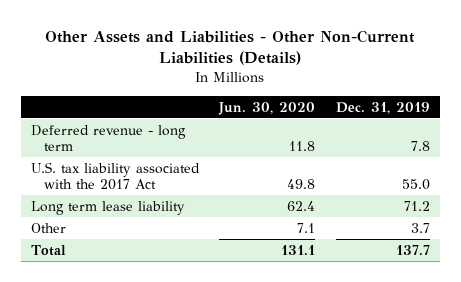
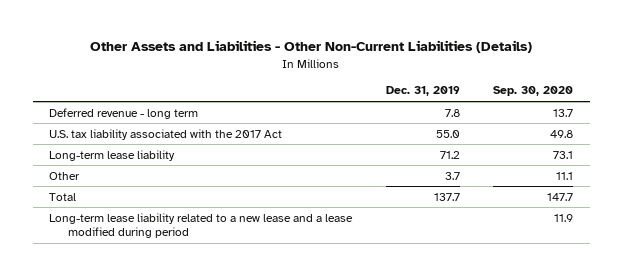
[218,101,316,115] Jun. 30, 2020 -> none
none -> [493,86,574,97] Sep. 30, 2020
[30,200,185,215] Long term lease liability -> [49,149,176,161] Long-term lease liability
none -> [49,212,354,238] Long-term lease liability related to a new lease and a lease modified during period

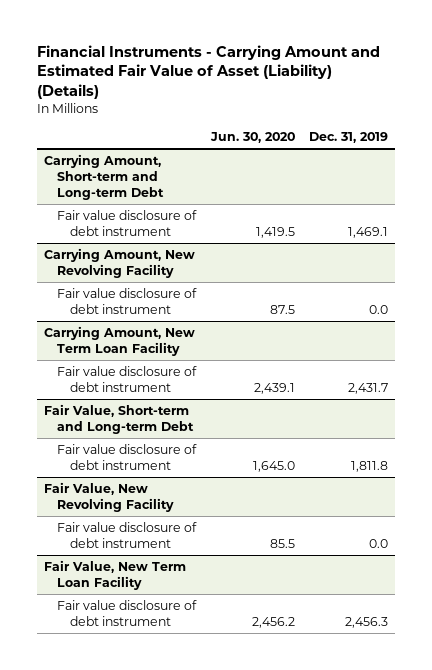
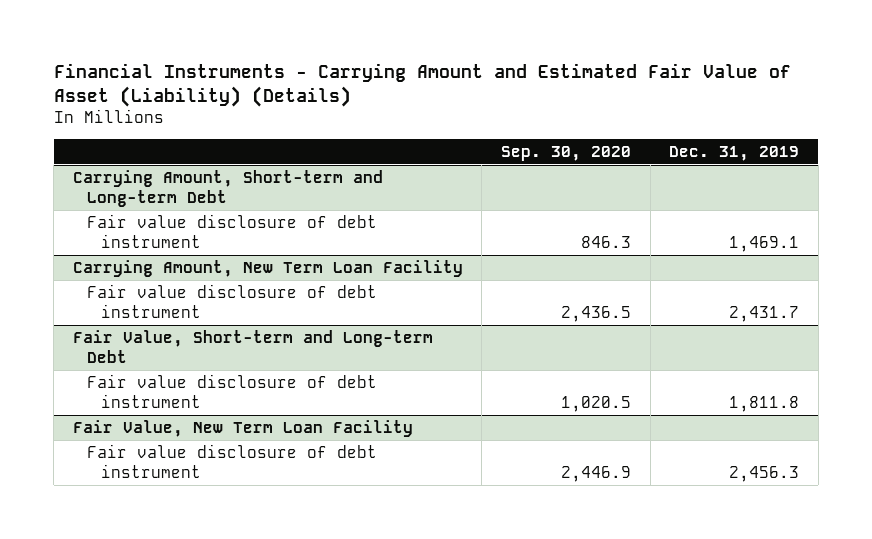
[209,132,295,144] Jun. 30, 2020 -> none
none -> [500,145,631,161] Sep. 30, 2020
[44,247,196,278] Carrying Amount, New Revolving Facility -> none
[57,287,198,314] Fair value disclosure of debt instrument -> none
[44,481,175,512] Fair Value, New Revolving Facility -> none
[57,521,198,548] Fair value disclosure of debt instrument -> none

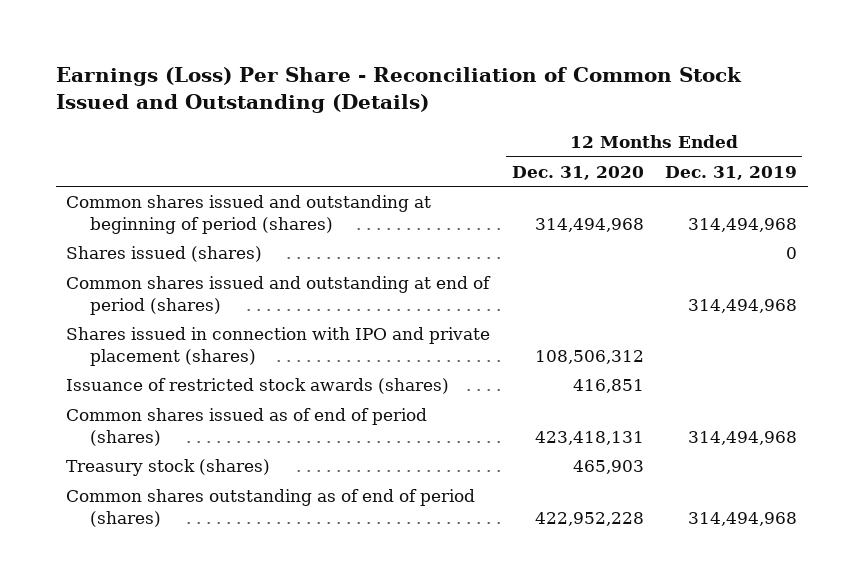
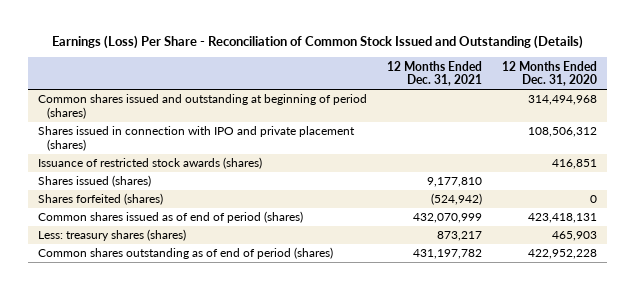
[665,165,798,180] Dec. 31, 2019 -> none
none -> [387,60,483,87] 12 Months Ended Dec. 31, 2021
[66,276,492,315] Common shares issued and outstanding at end of period (shares) -> none
[66,246,263,263] Shares issued (shares) -> [38,175,152,188] Shares issued (shares)
none -> [38,193,164,206] Shares forfeited (shares)
[66,459,271,477] Treasury stock (shares) -> [38,229,187,242] Less: treasury shares (shares)

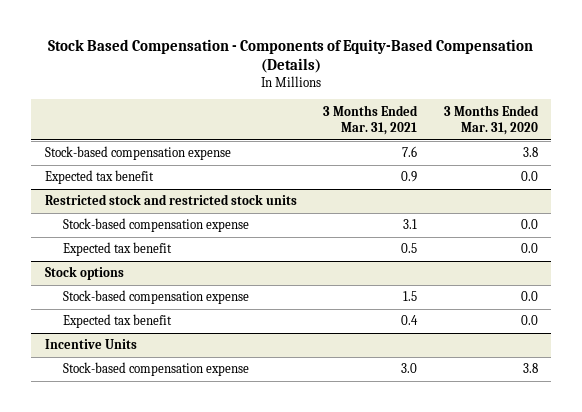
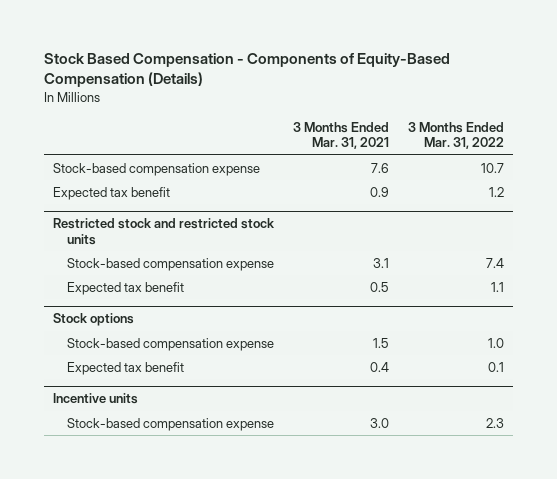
[443,104,539,135] 3 Months Ended Mar. 31, 2020 -> none
none -> [407,122,504,150] 3 Months Ended Mar. 31, 2022
[44,339,137,350] Incentive Units -> [53,393,139,405] Incentive units

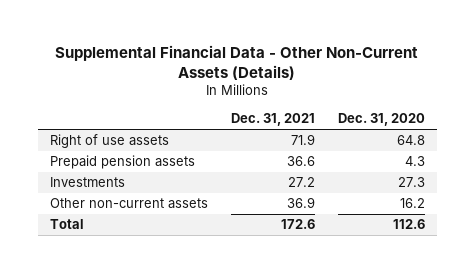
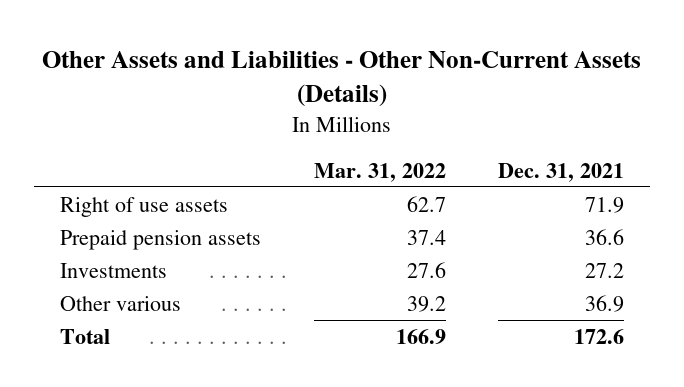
[55,45,419,81] Supplemental Financial Data - Other Non-Current Assets (Details) -> [42,51,642,108] Other Assets and Liabilities - Other Non-Current Assets (Details)
[338,113,426,127] Dec. 31, 2020 -> none
none -> [313,162,446,182] Mar. 31, 2022
[49,198,208,210] Other non-current assets -> [60,295,182,311] Other various

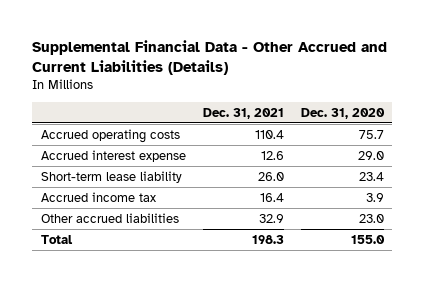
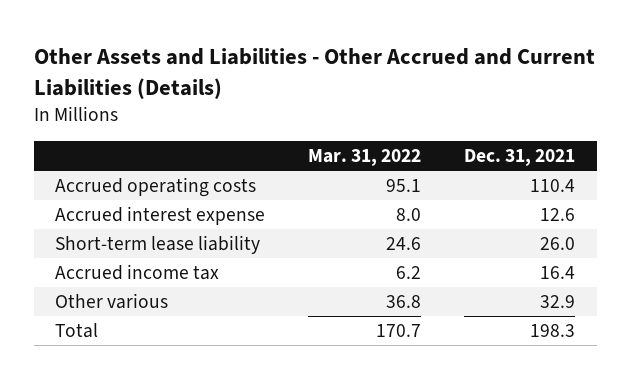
[32,40,388,75] Supplemental Financial Data - Other Accrued and Current Liabilities (Details) -> [33,48,595,99] Other Assets and Liabilities - Other Accrued and Current Liabilities (Details)
[300,107,385,119] Dec. 31, 2020 -> none
none -> [308,148,422,166] Mar. 31, 2022
[40,212,179,223] Other accrued liabilities -> [55,293,169,310] Other various

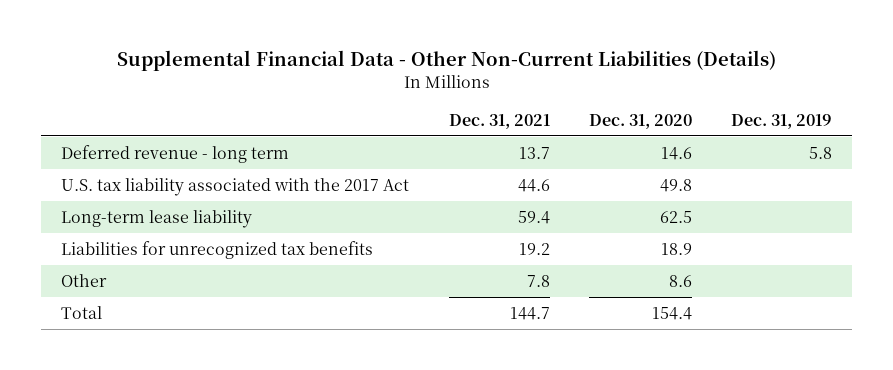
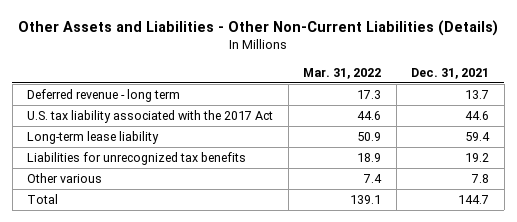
[116,50,776,72] Supplemental Financial Data - Other Non-Current Liabilities (Details) -> [18,19,499,36] Other Assets and Liabilities - Other Non-Current Liabilities (Details)
[588,113,692,129] Dec. 31, 2020 -> none
[731,113,833,129] Dec. 31, 2019 -> none
none -> [303,67,382,79] Mar. 31, 2022
[61,273,108,287] Other -> [27,173,103,184] Other various

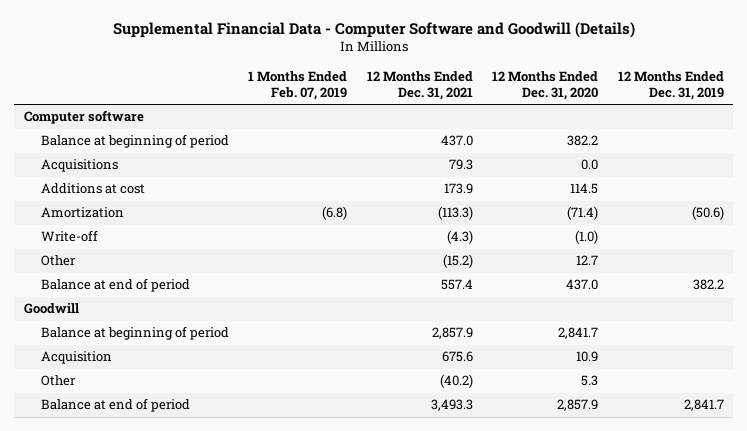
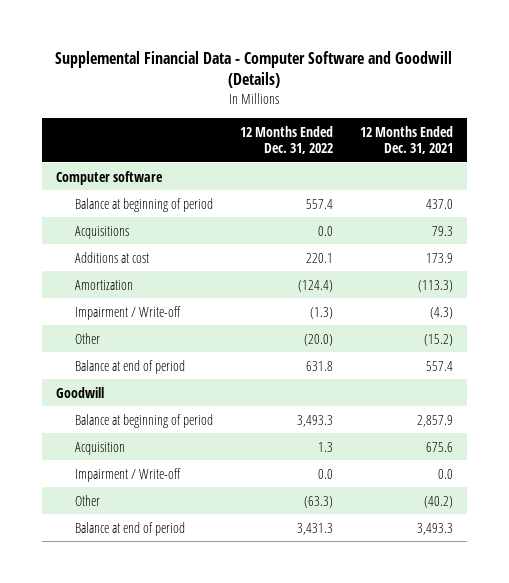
[248,70,348,100] 1 Months Ended Feb. 07, 2019 -> none
[492,70,599,100] 12 Months Ended Dec. 31, 2020 -> none
[617,70,724,100] 12 Months Ended Dec. 31, 2019 -> none
none -> [239,125,333,155] 12 Months Ended Dec. 31, 2022
[41,230,99,243] Write-off -> [74,305,181,320] Impairment / Write-off
none -> [74,467,181,482] Impairment / Write-off

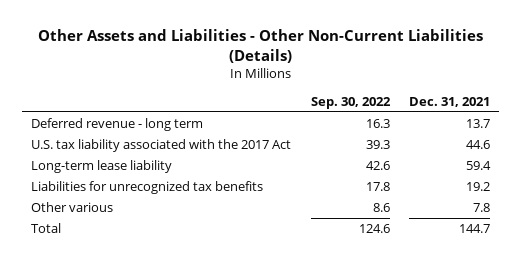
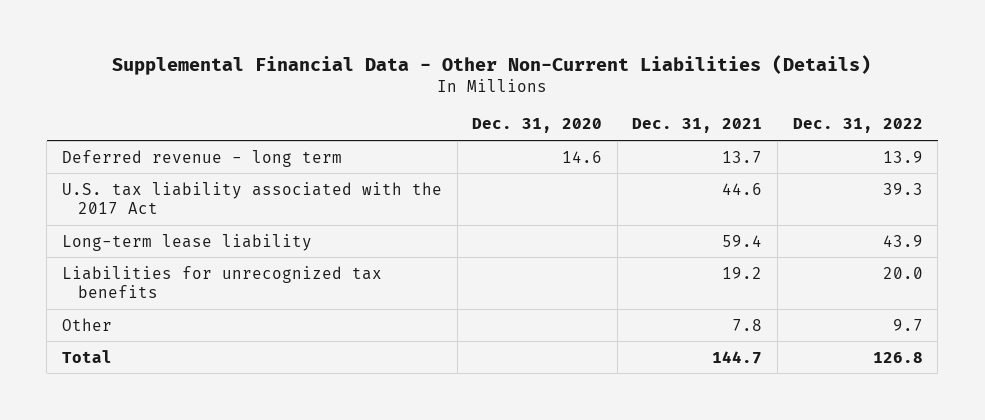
[37,29,483,64] Other Assets and Liabilities - Other Non-Current Liabilities (Details) -> [112,55,872,76] Supplemental Financial Data - Other Non-Current Liabilities (Details)
[310,96,391,109] Sep. 30, 2022 -> none
none -> [472,118,603,134] Dec. 31, 2020
none -> [792,118,923,134] Dec. 31, 2022
[31,201,114,212] Other various -> [61,317,112,331] Other

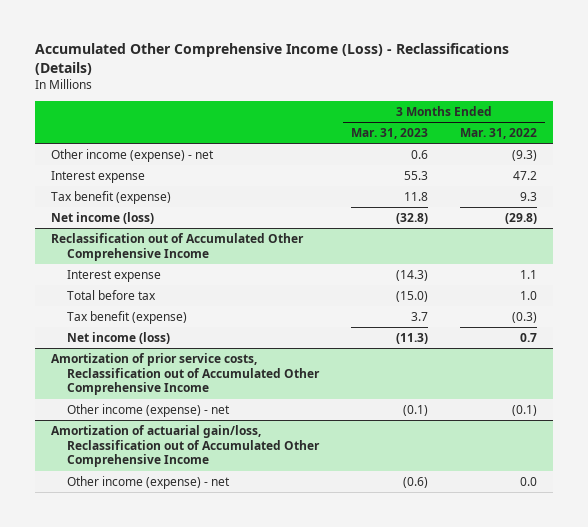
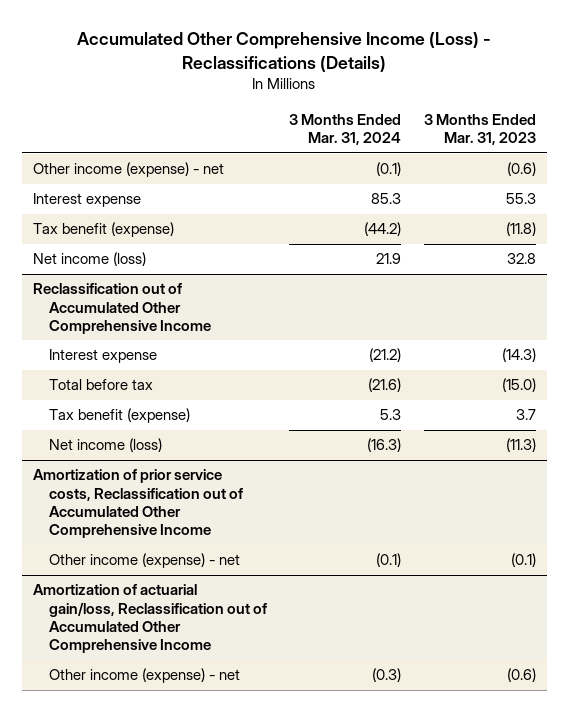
[459,128,537,140] Mar. 31, 2022 -> none
none -> [289,113,402,146] 3 Months Ended Mar. 31, 2024
[411,149,429,159] 0.6 -> [506,162,536,177] (0.6)
[404,191,429,201] 11.8 -> [505,222,536,237] (11.8)
[396,212,429,224] (32.8) -> [506,253,536,265] 32.8

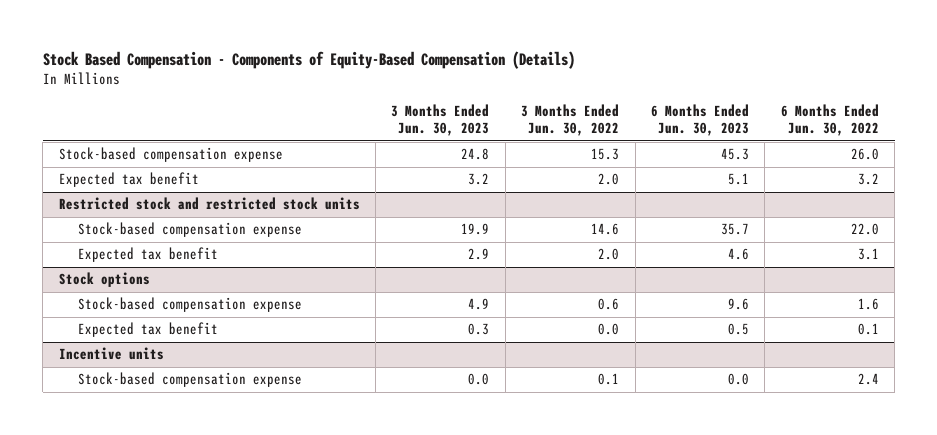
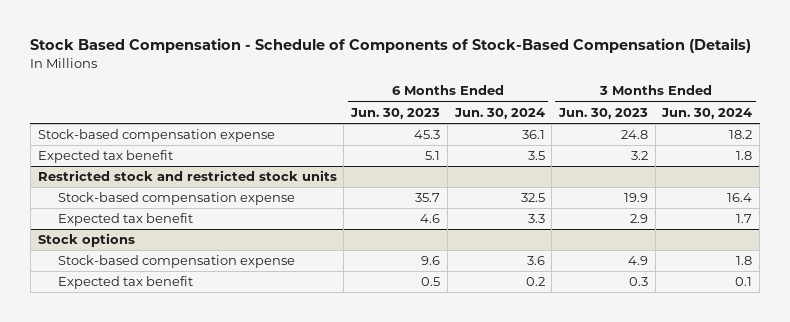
[42,51,575,70] Stock Based Compensation - Components of Equity-Based Compensation (Details) -> [30,38,752,54] Stock Based Compensation - Schedule of Components of Stock-Based Compensation (Details)
[521,104,620,137] 3 Months Ended Jun. 30, 2022 -> none
[780,104,879,137] 6 Months Ended Jun. 30, 2022 -> none
none -> [453,107,545,119] Jun. 30, 2024
none -> [661,107,753,119] Jun. 30, 2024
[58,347,164,361] Incentive units -> none
[78,372,303,388] Stock-based compensation expense -> none

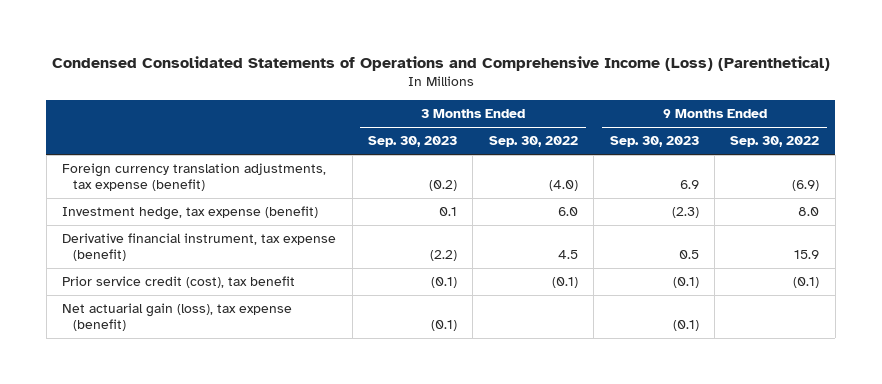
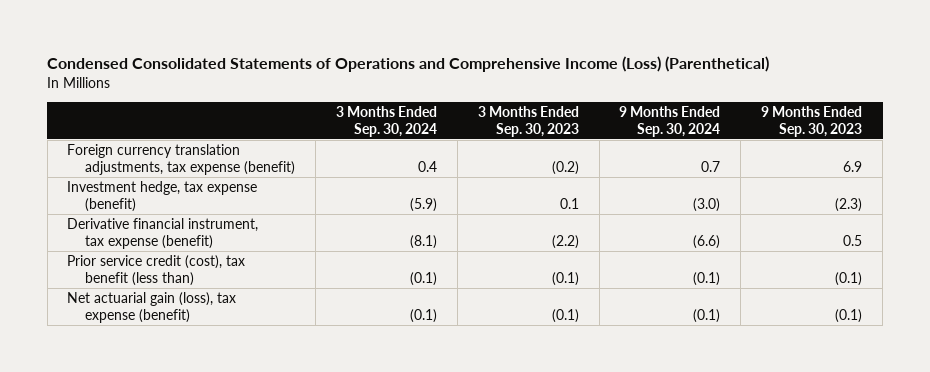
[488,136,578,148] Sep. 30, 2022 -> none
[730,136,820,148] Sep. 30, 2022 -> none
none -> [335,105,437,137] 3 Months Ended Sep. 30, 2024
none -> [619,105,721,137] 9 Months Ended Sep. 30, 2024
[62,276,296,289] Prior service credit (cost), tax benefit -> [67,255,246,286] Prior service credit (cost), tax benefit (less than)

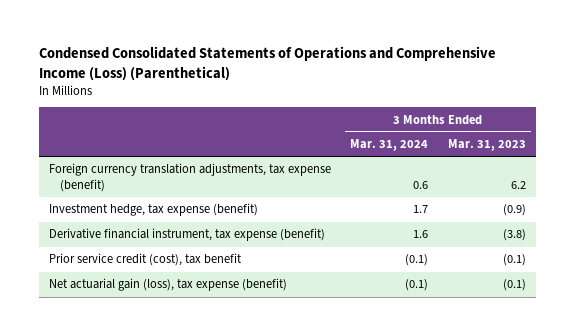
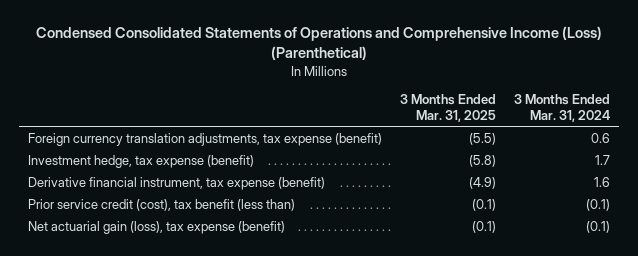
[447,139,526,152] Mar. 31, 2023 -> none
none -> [399,93,496,123] 3 Months Ended Mar. 31, 2025
[48,253,242,267] Prior service credit (cost), tax benefit -> [27,198,295,211] Prior service credit (cost), tax benefit (less than)

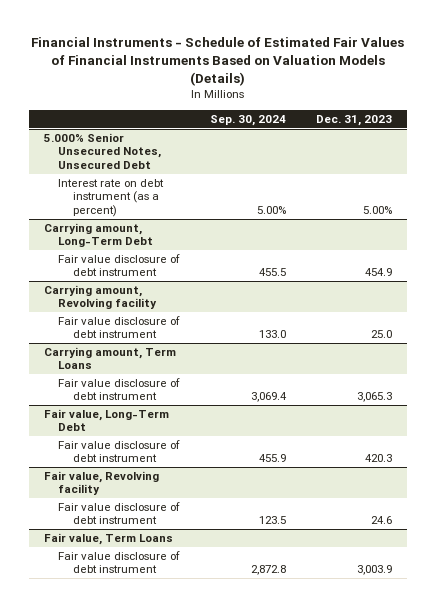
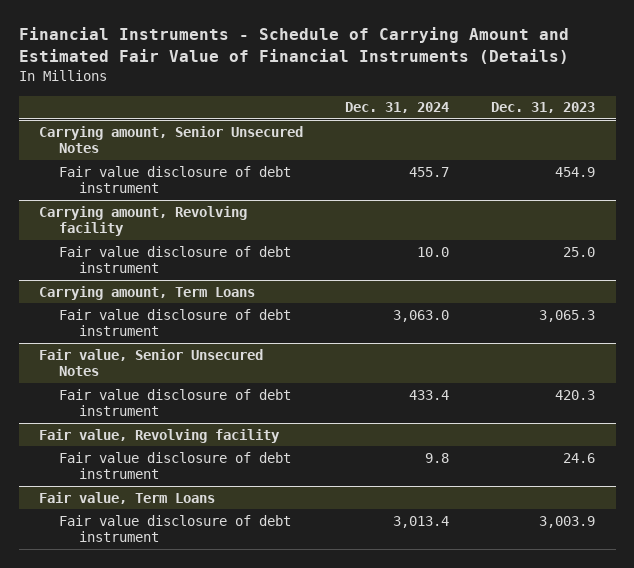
[31,36,405,86] Financial Instruments - Schedule of Estimated Fair Values of Financial Instruments Based on Valuation Models (Details) -> [18,27,569,65] Financial Instruments - Schedule of Carrying Amount and Estimated Fair Value of Financial Instruments (Details)
[210,114,287,126] Sep. 30, 2024 -> none
none -> [345,102,450,114] Dec. 31, 2024
[43,133,162,169] 5.000% Senior Unsecured Notes, Unsecured Debt -> none
[58,179,165,217] Interest rate on debt instrument (as a percent) -> none
[43,223,154,248] Carrying amount, Long-Term Debt -> none
none -> [39,125,304,154] Carrying amount, Senior Unsecured Notes
[43,409,169,432] Fair value, Long-Term Debt -> none
none -> [39,348,264,377] Fair value, Senior Unsecured Notes

